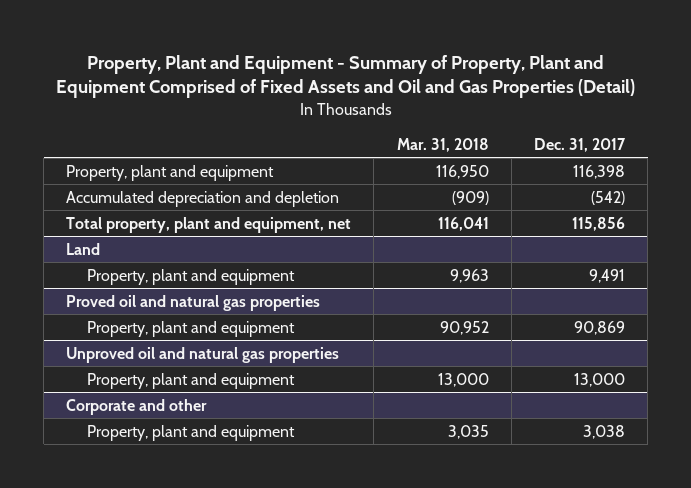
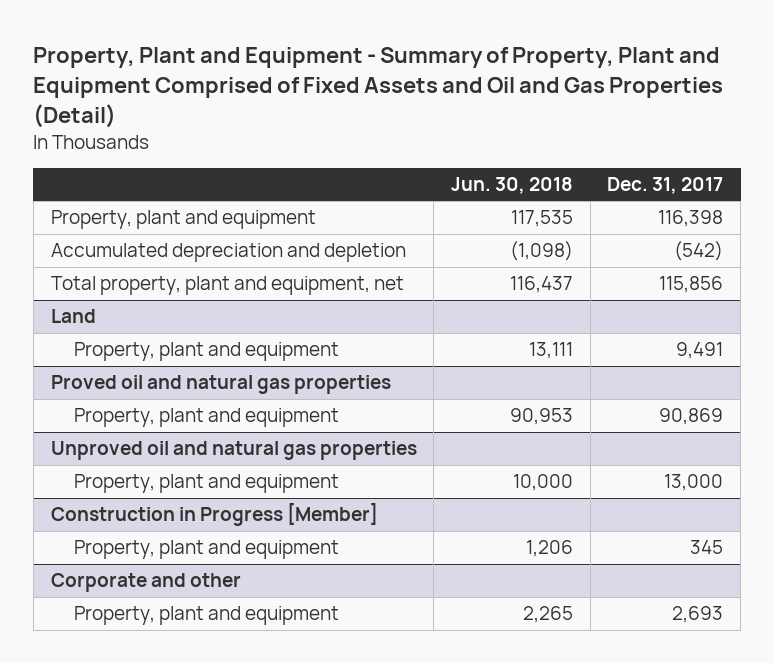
[396,137,489,152] Mar. 31, 2018 -> none
none -> [450,176,573,194] Jun. 30, 2018
none -> [50,503,378,527] Construction in Progress [Member]
none -> [74,540,340,560] Property, plant and equipment
[582,424,625,439] 3,038 -> [672,606,724,624] 2,693

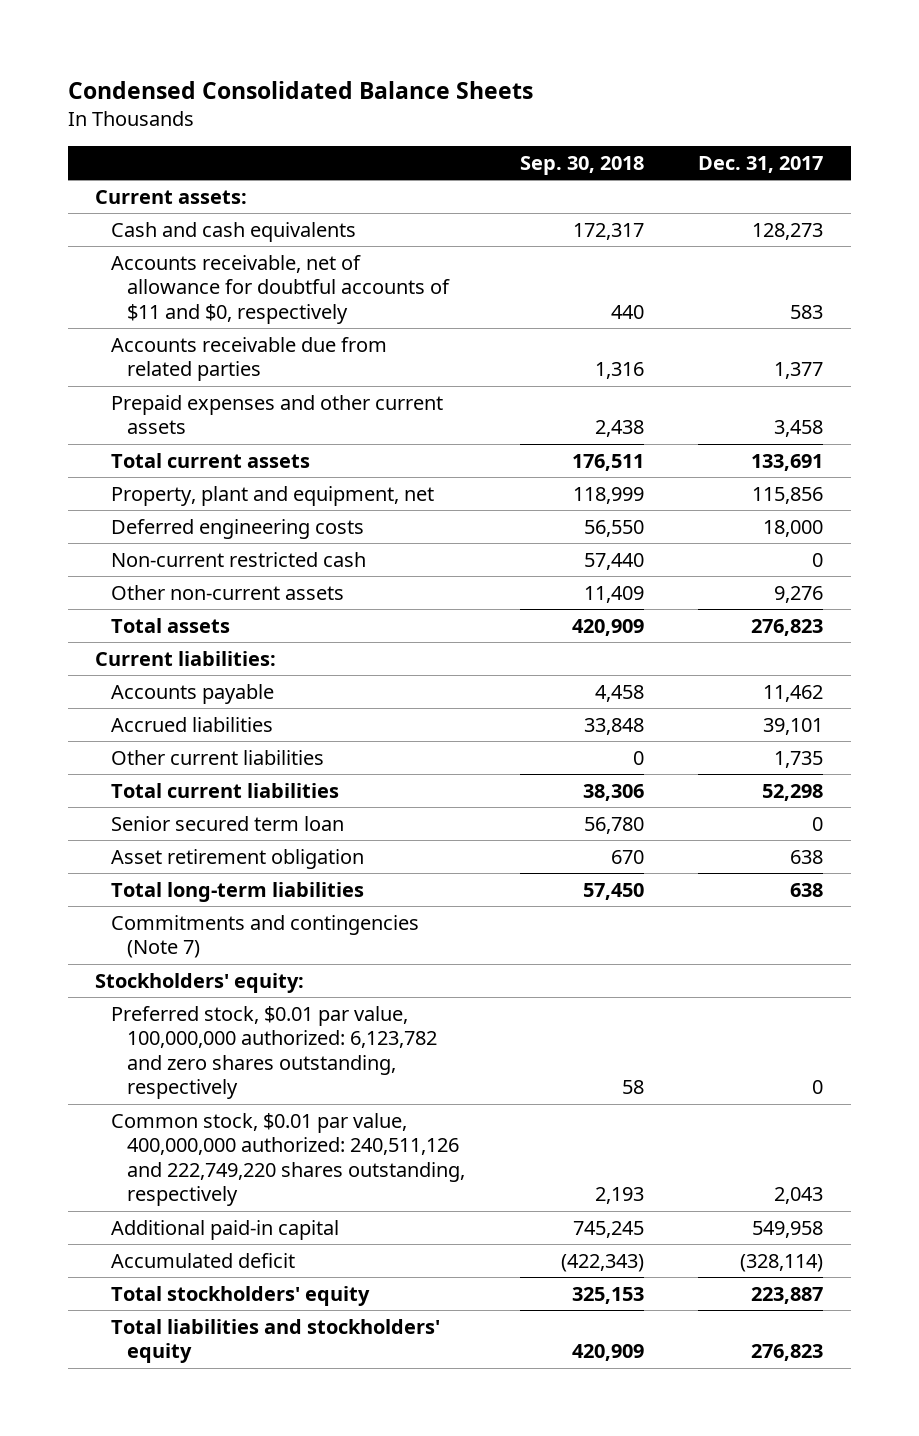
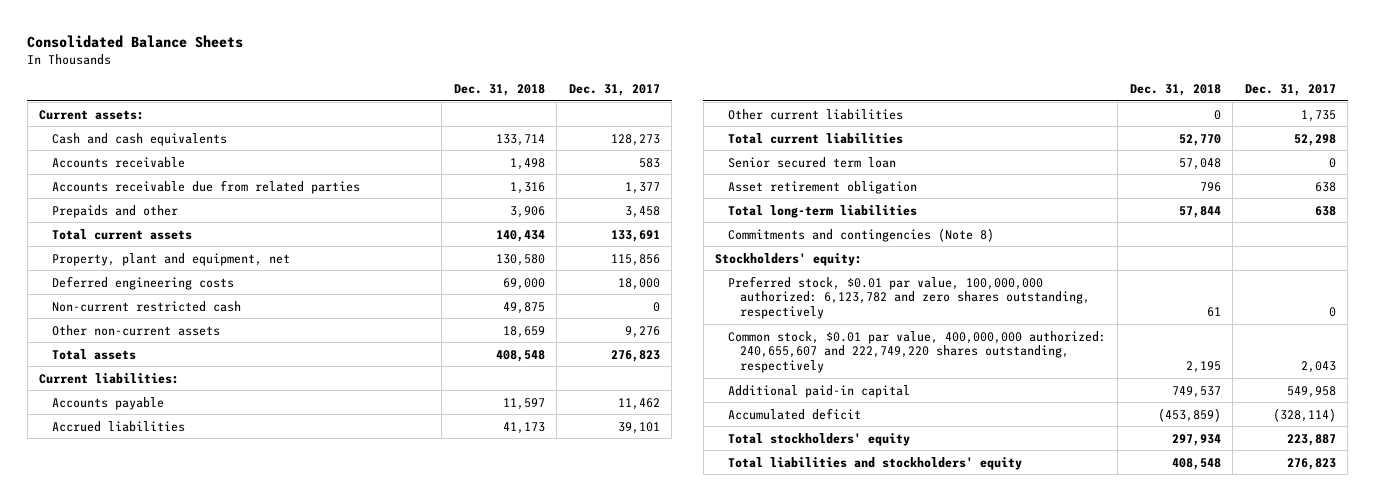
[68,81,534,100] Condensed Consolidated Balance Sheets -> [27,34,244,48] Consolidated Balance Sheets
[519,155,644,175] Sep. 30, 2018 -> none
none -> [453,84,545,97] Dec. 31, 2018
[111,254,451,324] Accounts receivable, net of allowance for doubtful accounts of $11 and $0, respectively -> [51,156,185,168] Accounts receivable
[111,394,444,435] Prepaid expenses and other current assets -> [51,204,178,218] Prepaids and other
[111,914,420,959] Commitments and contingencies (Note 7) -> [727,227,994,242] Commitments and contingencies (Note 8)
[111,1112,466,1207] Common stock, $0.01 par value, 400,000,000 authorized: 240,511,126 and 222,749,220 shares outstanding, respectively -> [727,330,1106,374] Common stock, $0.01 par value, 400,000,000 authorized: 240,655,607 and 222,749,220 shares outstanding, respectively

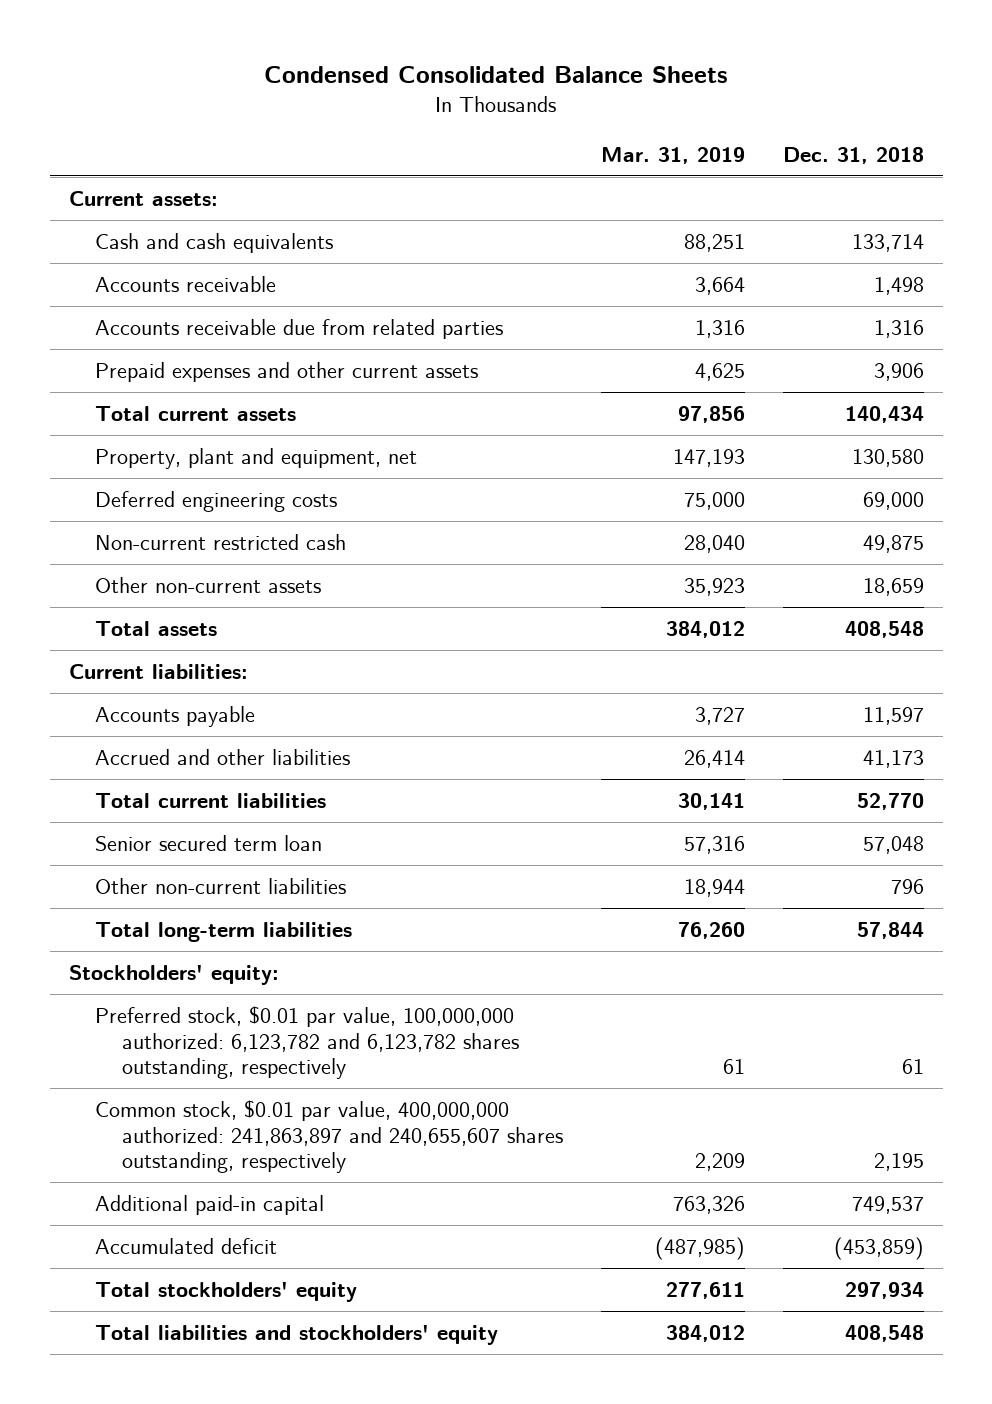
[27,34,244,48] Consolidated Balance Sheets -> [264,65,729,83] Condensed Consolidated Balance Sheets
[568,84,660,97] Dec. 31, 2017 -> none
none -> [600,146,745,164] Mar. 31, 2019
[51,204,178,218] Prepaids and other -> [95,361,479,382] Prepaid expenses and other current assets
[727,108,903,120] Other current liabilities -> none
[51,420,185,432] Accrued liabilities -> [95,748,351,765] Accrued and other liabilities
[727,180,917,194] Asset retirement obligation -> [95,877,347,894] Other non-current liabilities
[727,227,994,242] Commitments and contingencies (Note 8) -> none
[727,275,1091,320] Preferred stock, $0.01 par value, 100,000,000 authorized: 6,123,782 and zero shares outstanding, respectively -> [95,1005,519,1080] Preferred stock, $0.01 par value, 100,000,000 authorized: 6,123,782 and 6,123,782 shares outstanding, respectively
[727,330,1106,374] Common stock, $0.01 par value, 400,000,000 authorized: 240,655,607 and 222,749,220 shares outstanding, respectively -> [95,1099,563,1174] Common stock, $0.01 par value, 400,000,000 authorized: 241,863,897 and 240,655,607 shares outstanding, respectively

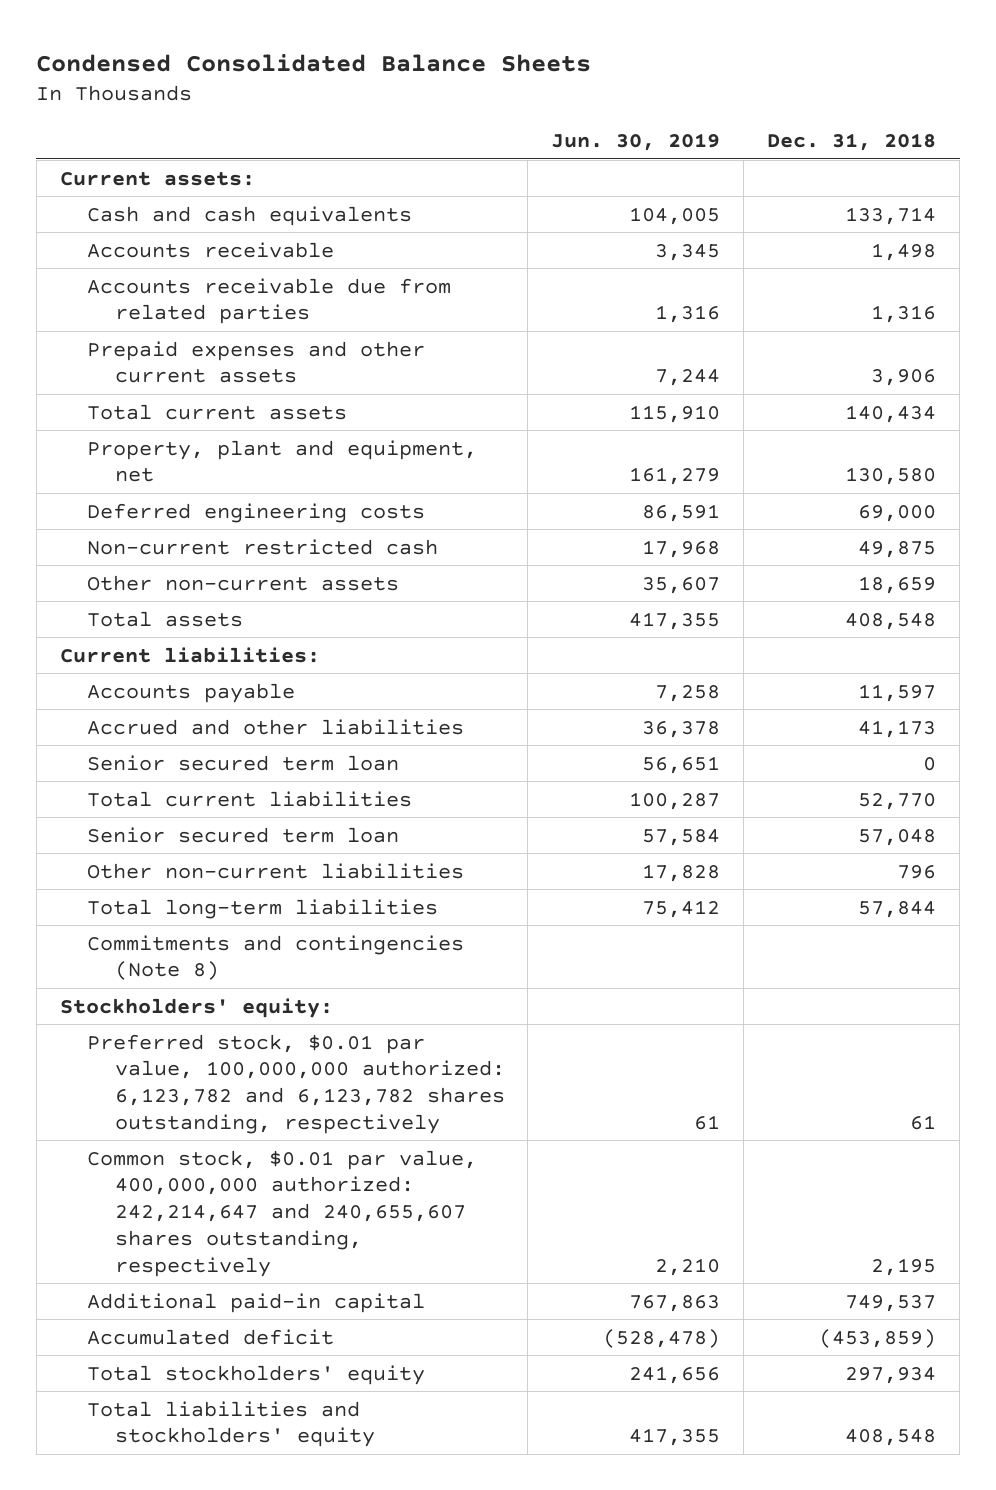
[600,146,745,164] Mar. 31, 2019 -> none
none -> [551,133,721,152] Jun. 30, 2019
none -> [87,754,400,771] Senior secured term loan
none -> [87,934,465,981] Commitments and contingencies (Note 8)
[95,1099,563,1174] Common stock, $0.01 par value, 400,000,000 authorized: 241,863,897 and 240,655,607 shares outstanding, respectively -> [87,1149,478,1277] Common stock, $0.01 par value, 400,000,000 authorized: 242,214,647 and 240,655,607 shares outstanding, respectively

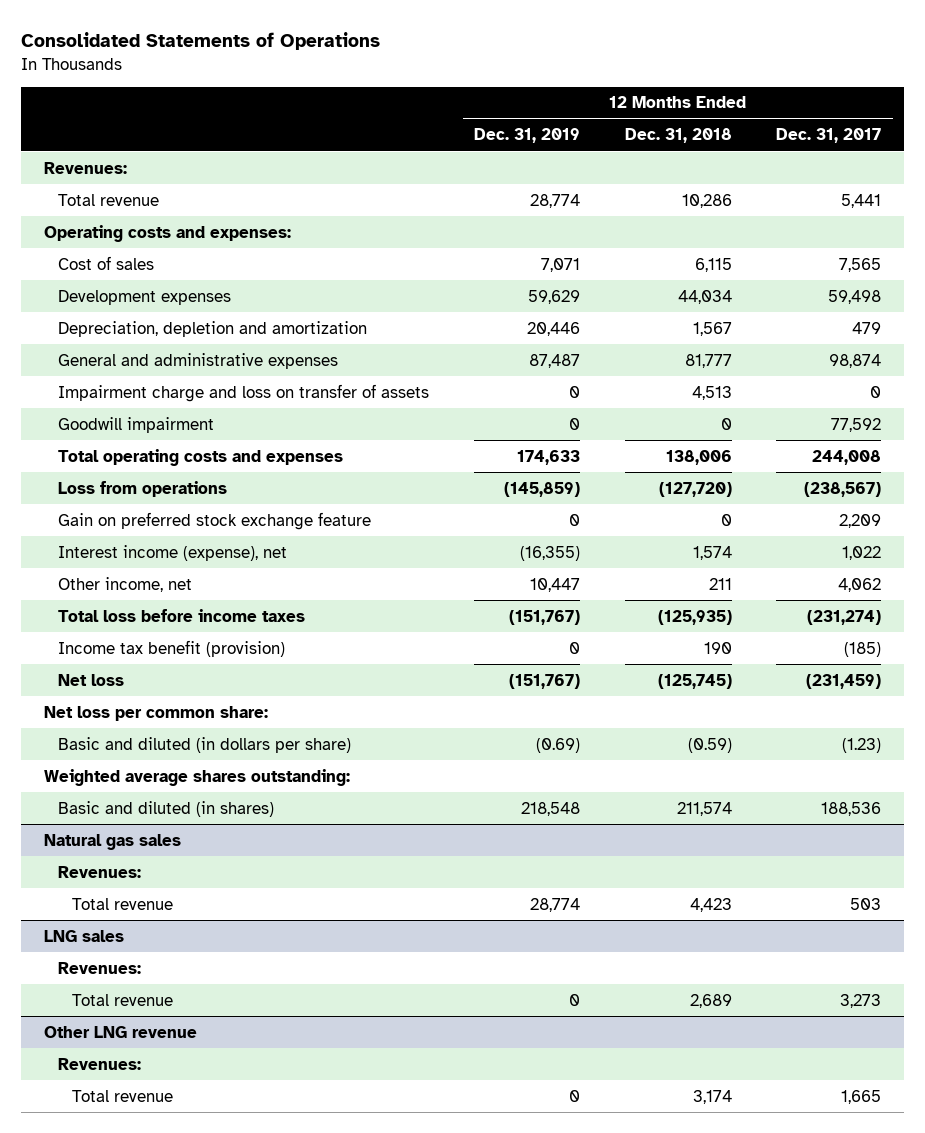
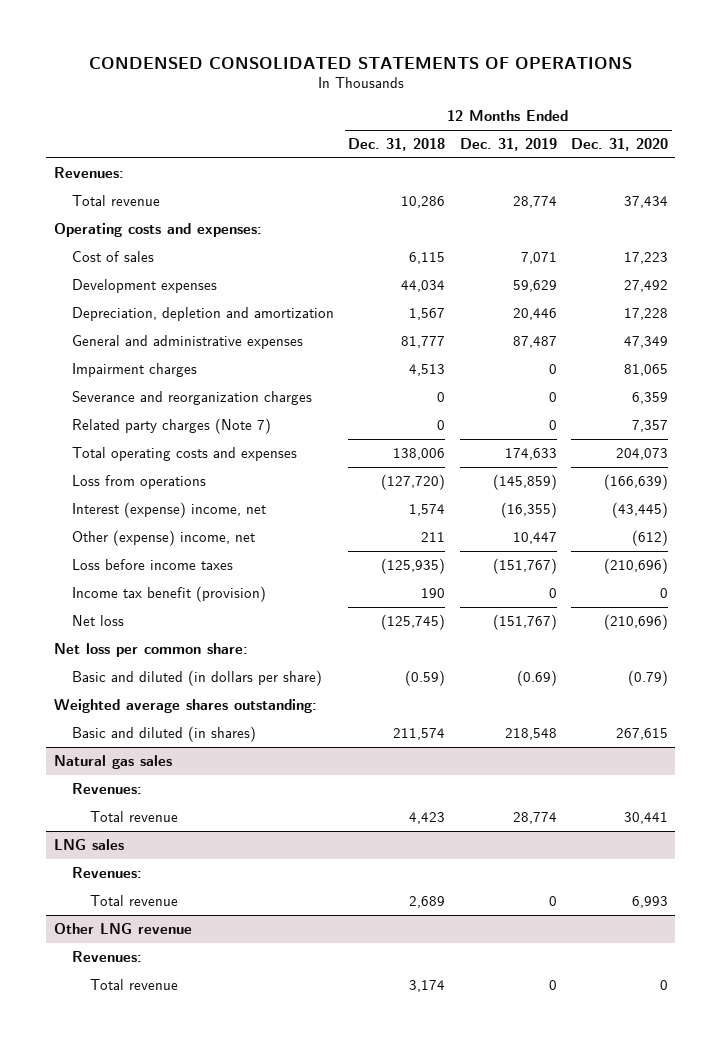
[21,32,381,51] Consolidated Statements of Operations -> [88,56,632,69] CONDENSED CONSOLIDATED STATEMENTS OF OPERATIONS
[776,128,882,144] Dec. 31, 2017 -> none
none -> [571,138,669,152] Dec. 31, 2020
[58,416,215,433] Goodwill impairment -> none
[58,383,430,402] Impairment charge and loss on transfer of assets -> [71,362,197,377] Impairment charges
none -> [71,390,312,405] Severance and reorganization charges
none -> [71,417,271,434] Related party charges (Note 7)
[58,511,372,530] Gain on preferred stock exchange feature -> none
[58,544,288,561] Interest income (expense), net -> [71,501,266,518] Interest (expense) income, net
[58,576,193,592] Other income, net -> [71,529,255,546] Other (expense) income, net
[58,608,306,622] Total loss before income taxes -> [71,558,233,570] Loss before income taxes

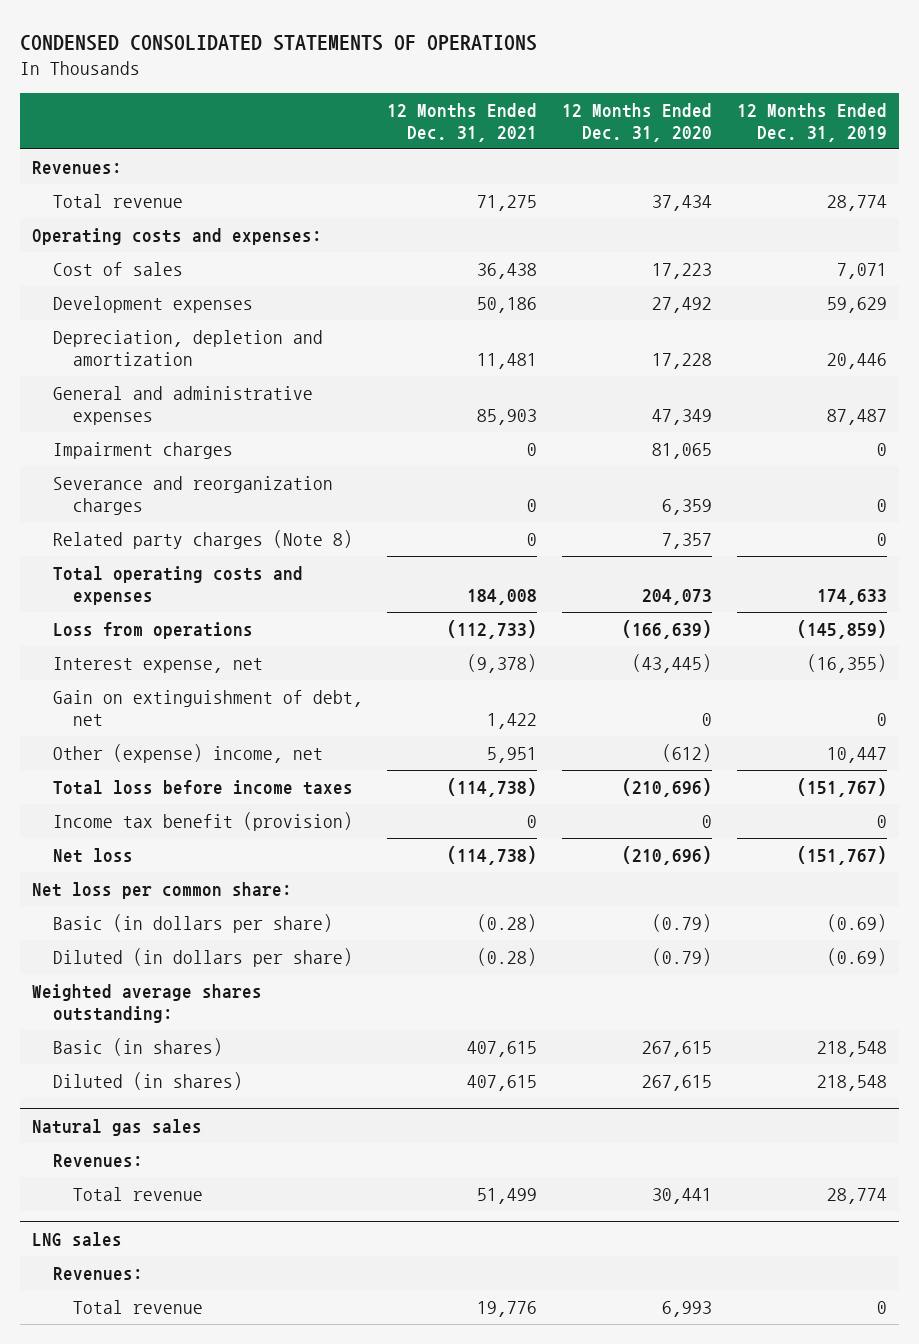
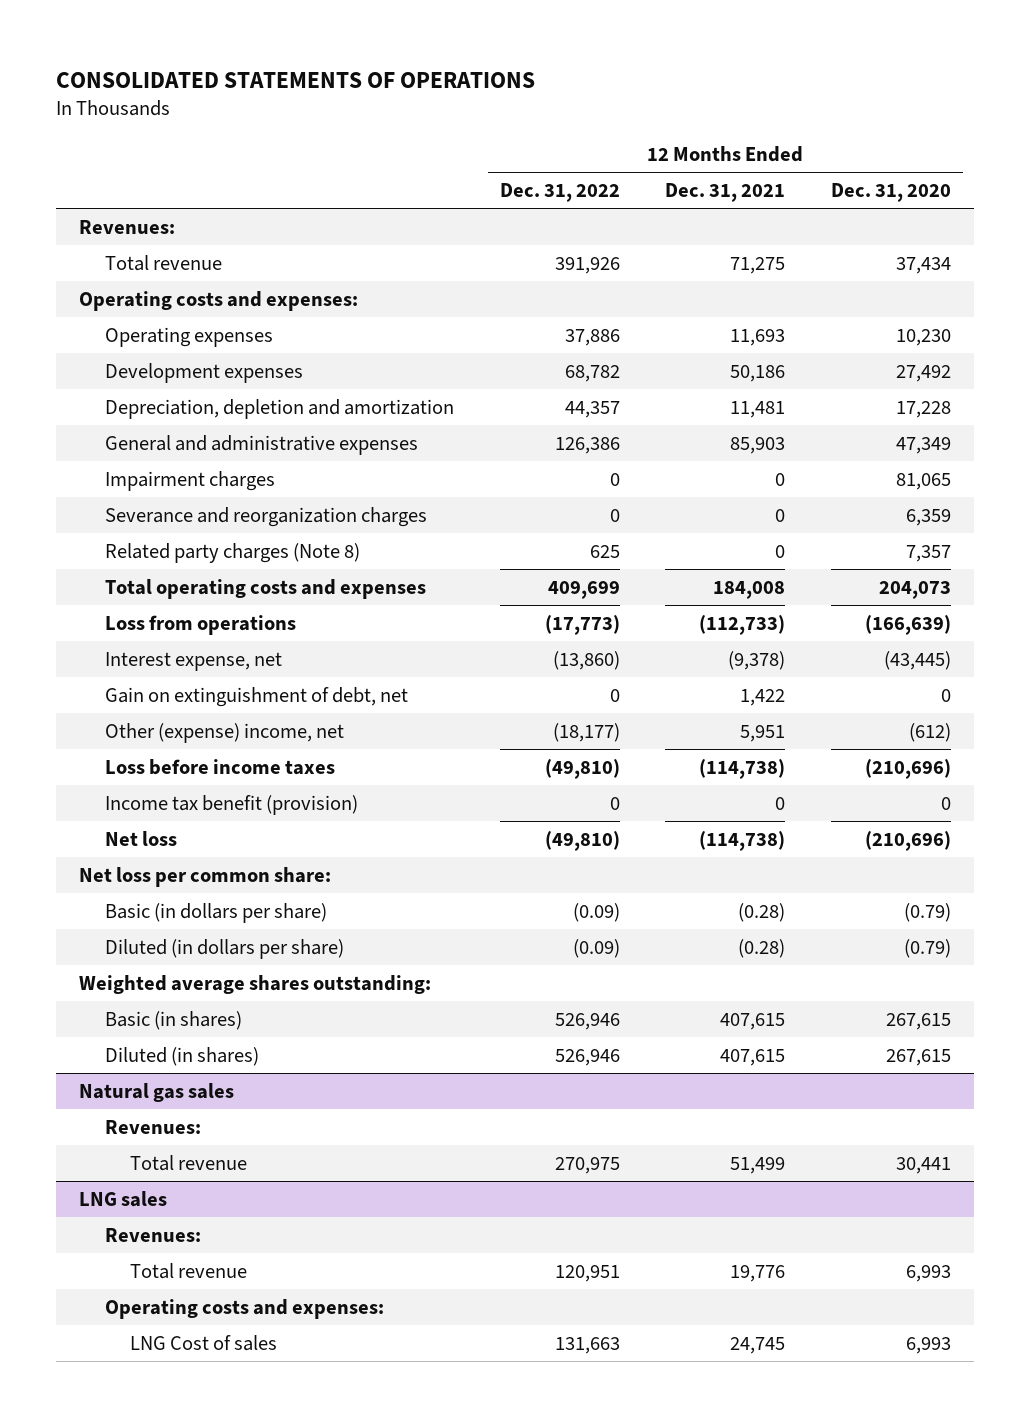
[19,34,537,51] CONDENSED CONSOLIDATED STATEMENTS OF OPERATIONS -> [56,71,536,88] CONSOLIDATED STATEMENTS OF OPERATIONS
[736,103,887,142] 12 Months Ended Dec. 31, 2019 -> none
none -> [499,182,620,202] Dec. 31, 2022
[52,262,183,277] Cost of sales -> none
none -> [104,326,273,347] Operating expenses
[52,780,353,796] Total loss before income taxes -> [104,758,335,775] Loss before income taxes
none -> [104,1298,384,1319] Operating costs and expenses:
none -> [129,1334,277,1351] LNG Cost of sales

